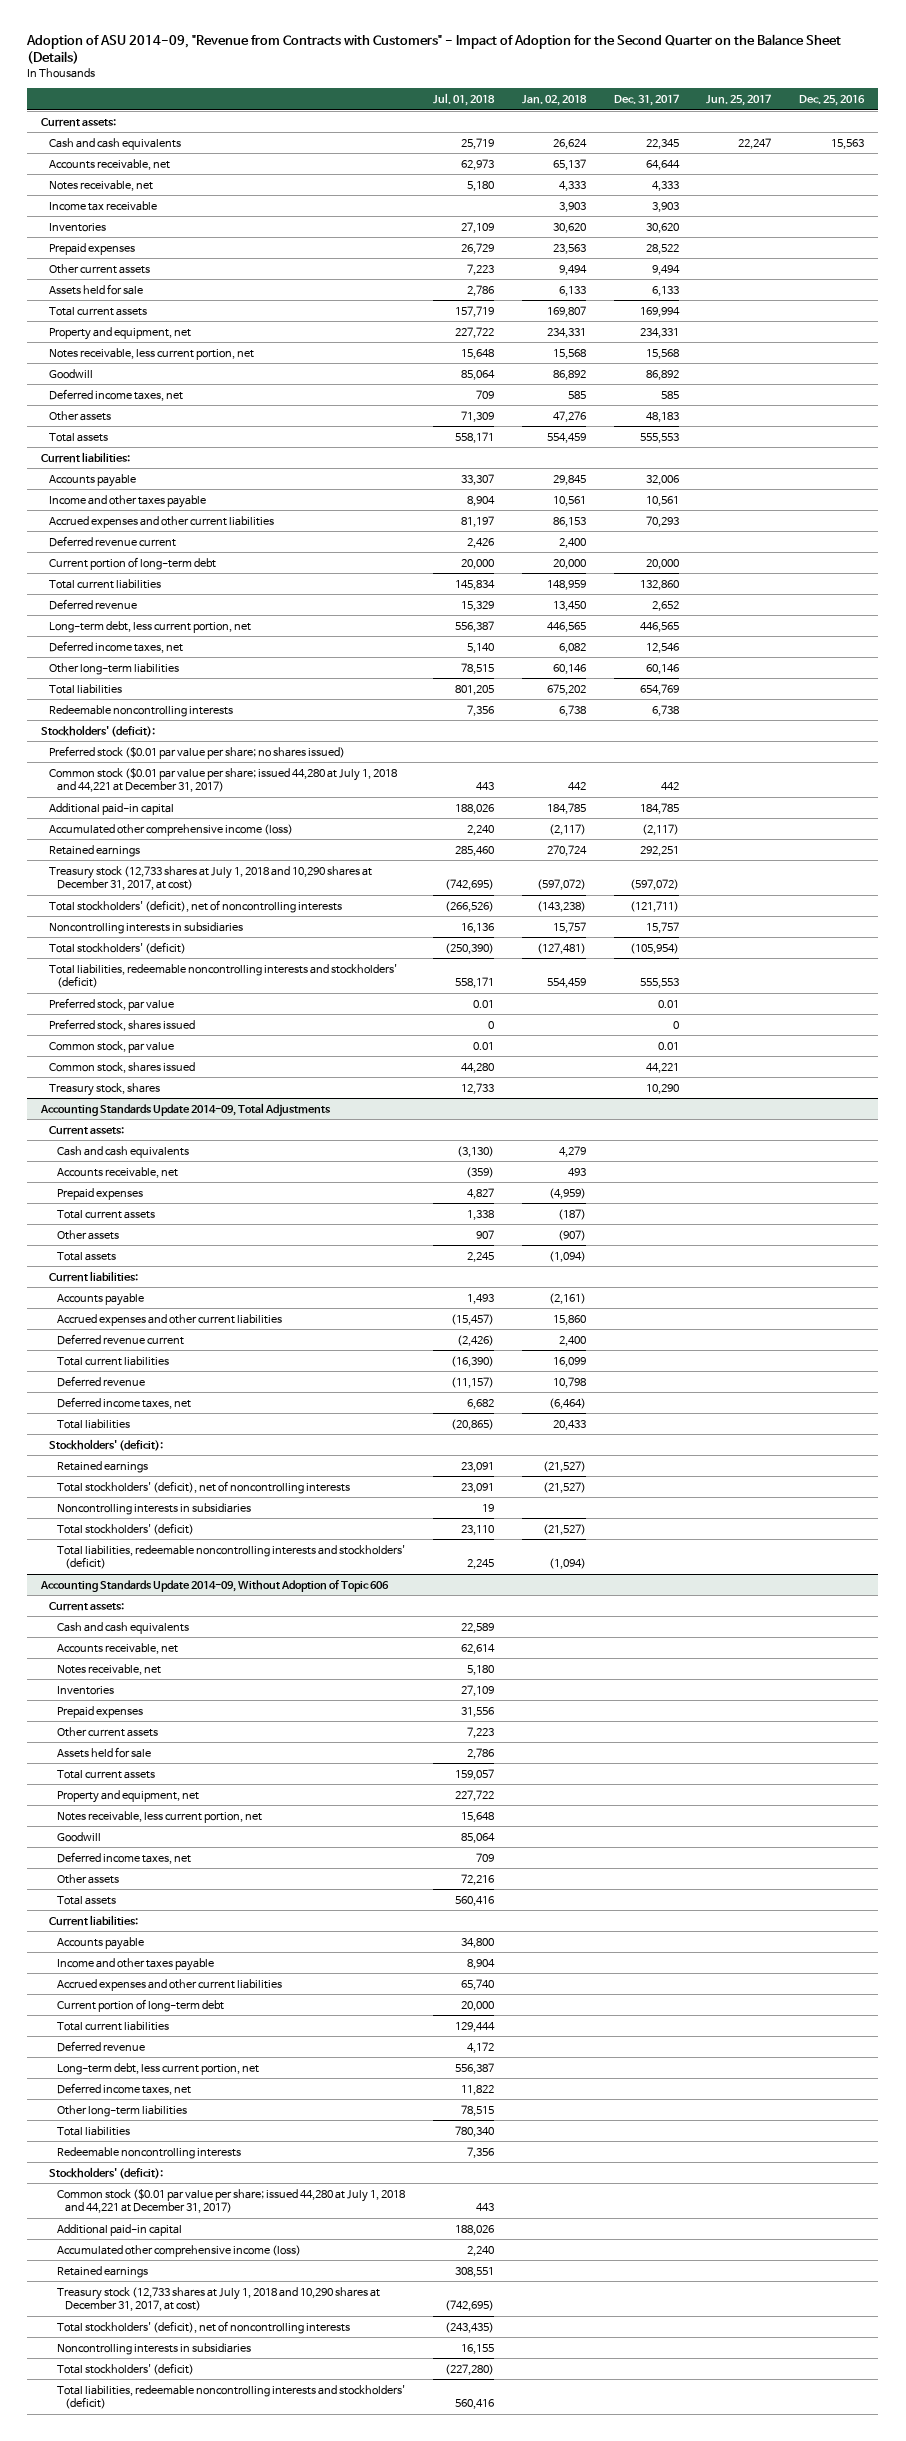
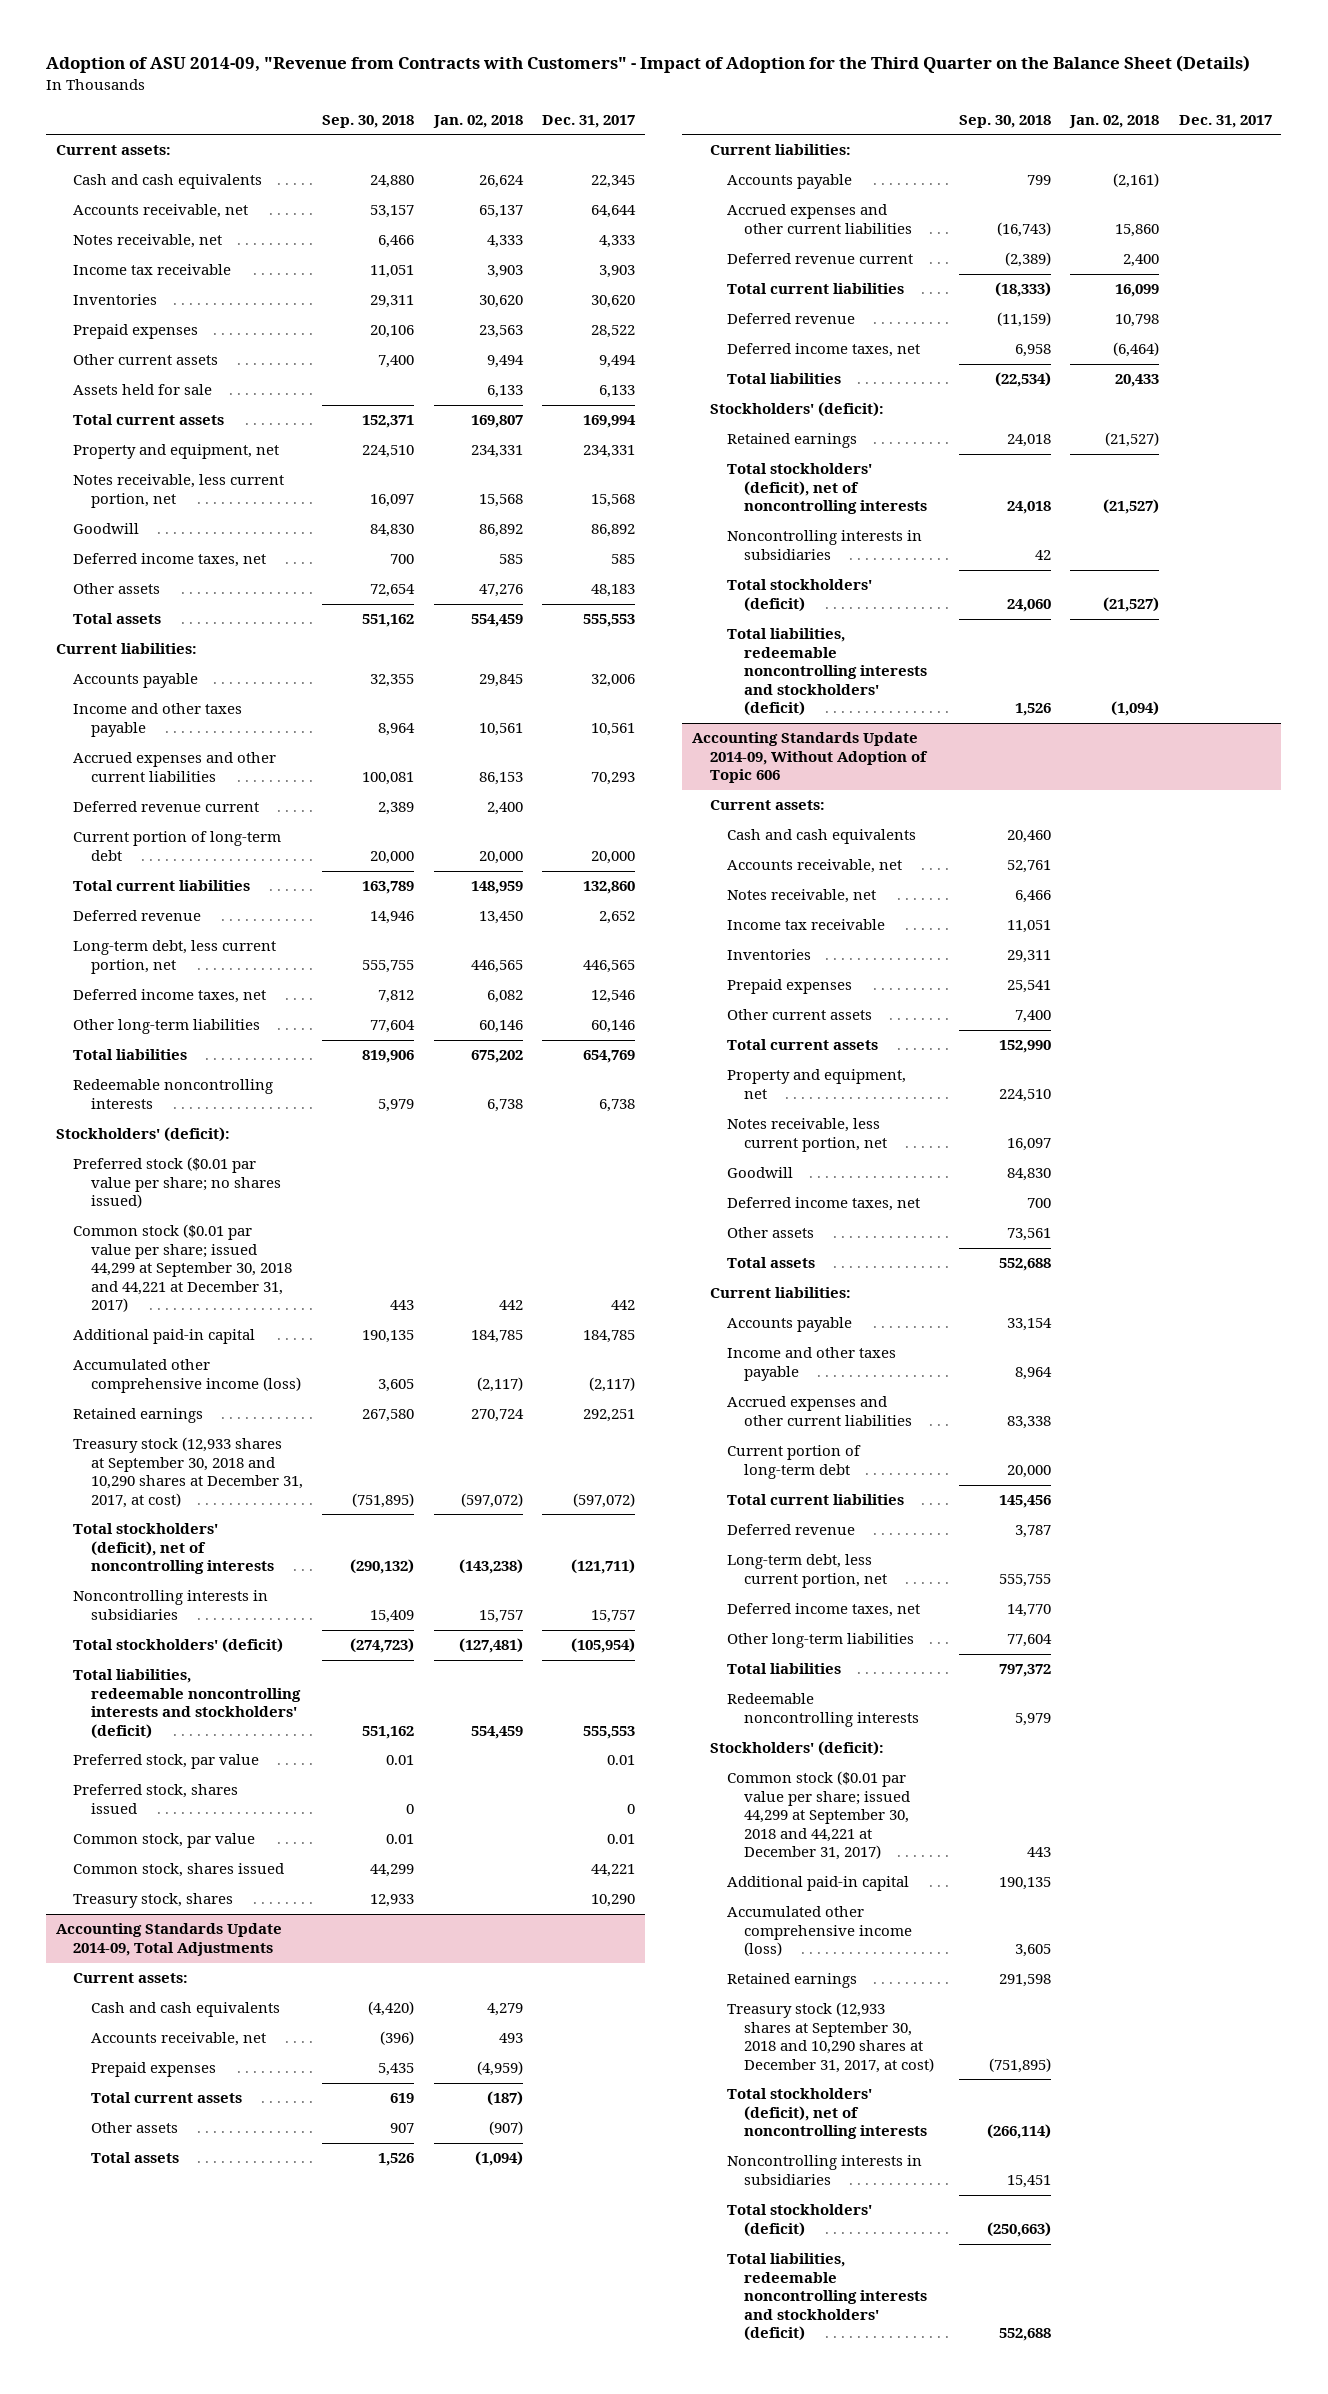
[26,33,842,64] Adoption of ASU 2014-09, "Revenue from Contracts with Customers" - Impact of Adoption for the Second Quarter on the Balance Sheet (Details) -> [46,55,1251,74] Adoption of ASU 2014-09, "Revenue from Contracts with Customers" - Impact of Adoption for the Third Quarter on the Balance Sheet (Details)
[432,92,495,106] Jul. 01, 2018 -> none
[706,93,772,106] Jun. 25, 2017 -> none
[799,94,866,106] Dec. 25, 2016 -> none
none -> [322,114,415,128] Sep. 30, 2018
[49,767,398,793] Common stock ($0.01 par value per share; issued 44,280 at July 1, 2018 and 44,221 at December 31, 2017) -> [73,1224,292,1313] Common stock ($0.01 par value per share; issued 44,299 at September 30, 2018 and 44,221 at December 31, 2017)
[49,865,373,891] Treasury stock (12,733 shares at July 1, 2018 and 10,290 shares at December 31, 2017, at cost) -> [73,1437,303,1508] Treasury stock (12,933 shares at September 30, 2018 and 10,290 shares at December 31, 2017, at cost)
none -> [726,919,885,931] Income tax receivable
[56,1746,151,1758] Assets held for sale -> none
[56,2188,405,2214] Common stock ($0.01 par value per share; issued 44,280 at July 1, 2018 and 44,221 at December 31, 2017) -> [726,1771,911,1861] Common stock ($0.01 par value per share; issued 44,299 at September 30, 2018 and 44,221 at December 31, 2017)
[56,2286,380,2312] Treasury stock (12,733 shares at July 1, 2018 and 10,290 shares at December 31, 2017, at cost) -> [726,2002,935,2073] Treasury stock (12,933 shares at September 30, 2018 and 10,290 shares at December 31, 2017, at cost)

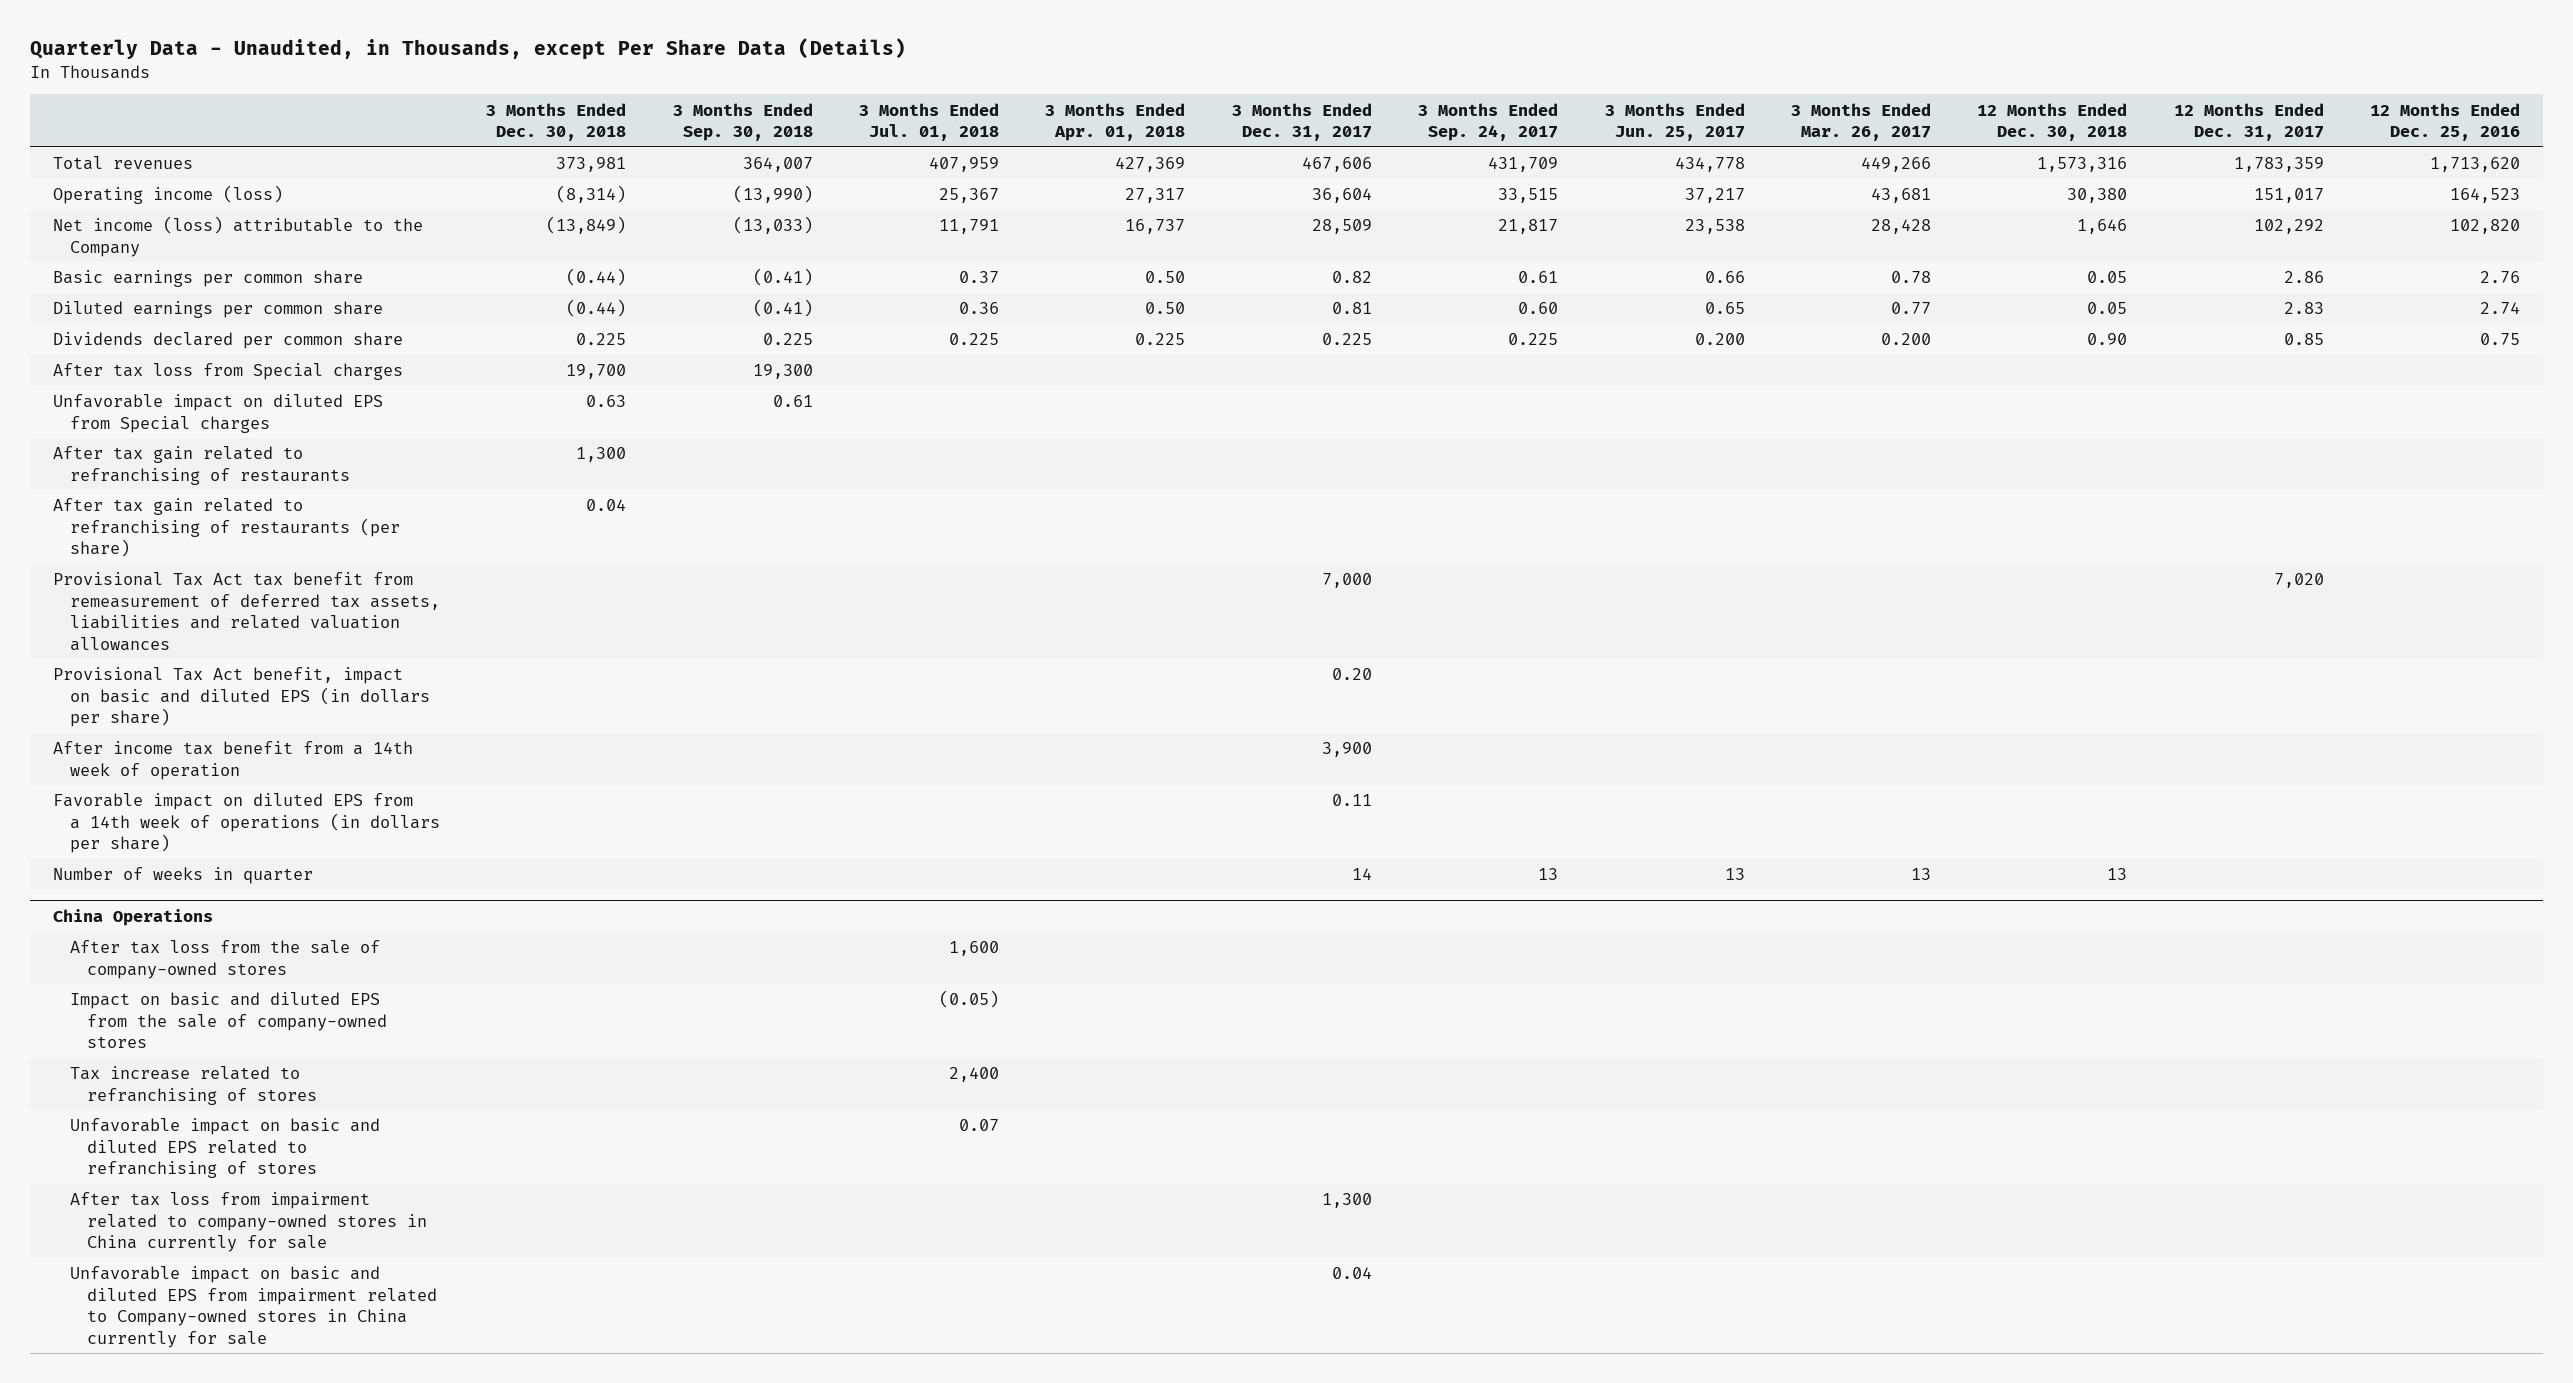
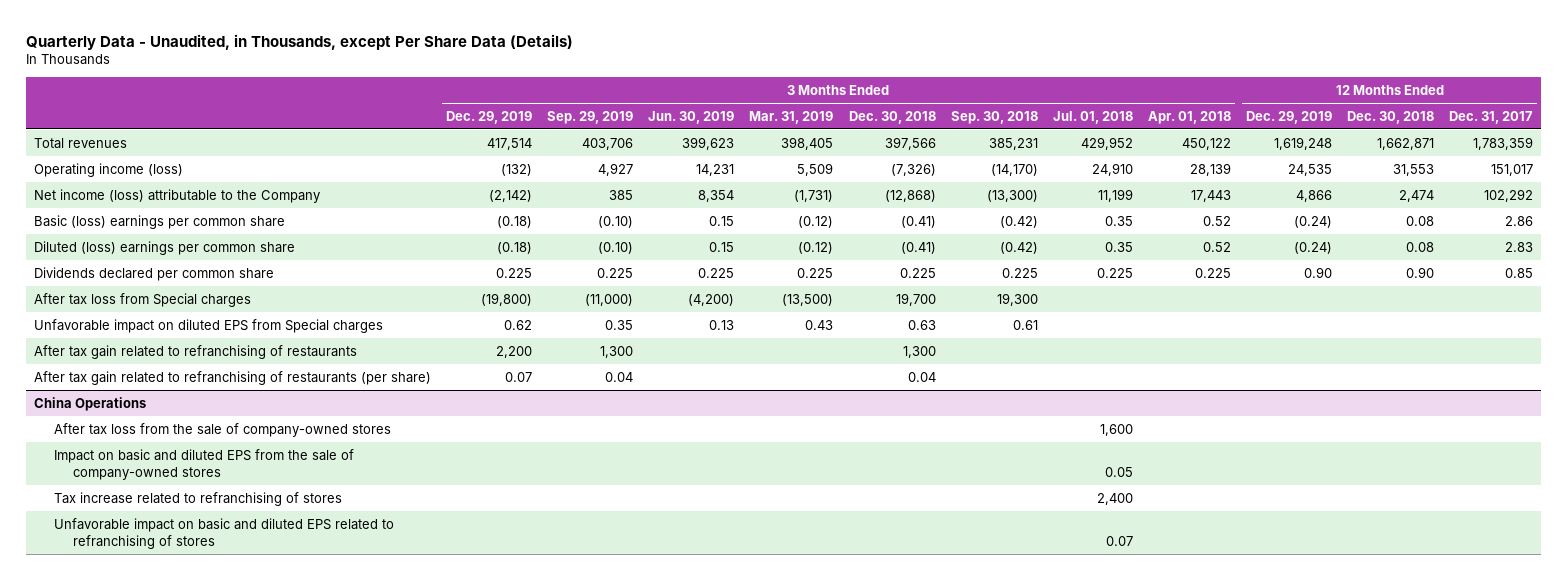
[1231,102,1372,141] 3 Months Ended Dec. 31, 2017 -> none
[1418,102,1559,141] 3 Months Ended Sep. 24, 2017 -> none
[1604,102,1745,141] 3 Months Ended Jun. 25, 2017 -> none
[1790,102,1931,141] 3 Months Ended Mar. 26, 2017 -> none
[2369,102,2520,141] 12 Months Ended Dec. 25, 2016 -> none
none -> [445,110,532,124] Dec. 29, 2019
none -> [547,110,634,124] Sep. 29, 2019
none -> [648,110,735,124] Jun. 30, 2019
none -> [749,110,834,124] Mar. 31, 2019
none -> [1246,110,1333,124] Dec. 29, 2019
[556,157,627,173] 373,981 -> [884,136,936,150] 397,566
[742,157,813,173] 364,007 -> [988,137,1038,150] 385,231
[929,157,1000,173] 407,959 -> [1080,136,1133,150] 429,952
[1115,157,1186,173] 427,369 -> [1181,137,1231,150] 450,122
[2037,157,2128,173] 1,573,316 -> [1377,137,1435,150] 1,662,871
[556,185,627,204] (8,314) -> [890,163,936,176] (7,326)
[732,185,813,204] (13,990) -> [990,163,1038,176] (14,170)
[939,188,1000,204] 25,367 -> [1091,162,1133,176] 24,910
[1125,188,1186,204] 27,317 -> [1189,162,1231,176] 28,139
[2067,188,2128,204] 30,380 -> [1393,163,1435,176] 31,553
[546,216,627,235] (13,849) -> [884,189,936,202] (12,868)
[732,216,813,235] (13,033) -> [986,189,1038,202] (13,300)
[939,219,1000,235] 11,791 -> [1097,188,1133,202] 11,199
[1125,219,1186,235] 16,737 -> [1190,189,1231,202] 17,443
[2077,219,2128,235] 1,646 -> [1399,189,1435,202] 2,474
[52,270,363,288] Basic earnings per common share -> [33,214,285,229] Basic (loss) earnings per common share
[566,268,627,287] (0.44) -> [900,215,936,228] (0.41)
[752,268,813,287] (0.41) -> [999,215,1038,228] (0.42)
[959,271,1000,284] 0.37 -> [1104,215,1133,226] 0.35
[1145,271,1186,284] 0.50 -> [1202,215,1231,226] 0.52
[2087,271,2128,284] 0.05 -> [1406,215,1435,226] 0.08
[52,301,383,319] Diluted earnings per common share -> [33,240,295,255] Diluted (loss) earnings per common share
[566,299,627,318] (0.44) -> [900,241,936,254] (0.41)
[752,299,813,318] (0.41) -> [999,241,1038,254] (0.42)
[959,302,1000,315] 0.36 -> [1104,241,1133,252] 0.35
[1145,302,1186,315] 0.50 -> [1202,241,1231,252] 0.52
[2087,302,2128,315] 0.05 -> [1406,241,1435,252] 0.08
[52,572,441,651] Provisional Tax Act tax benefit from remeasurement of deferred tax assets, liabilities and related valuation allowances -> none
[52,667,431,728] Provisional Tax Act benefit, impact on basic and diluted EPS (in dollars per share) -> none
[52,741,413,780] After income tax benefit from a 14th week of operation -> none
[52,793,441,854] Favorable impact on diluted EPS from a 14th week of operations (in dollars per share) -> none
[52,867,313,885] Number of weeks in quarter -> none
[939,990,1000,1009] (0.05) -> [1104,466,1133,477] 0.05
[70,1192,428,1253] After tax loss from impairment related to company-owned stores in China currently for sale -> none
[70,1266,438,1348] Unfavorable impact on basic and diluted EPS from impairment related to Company-owned stores in China currently for sale -> none

